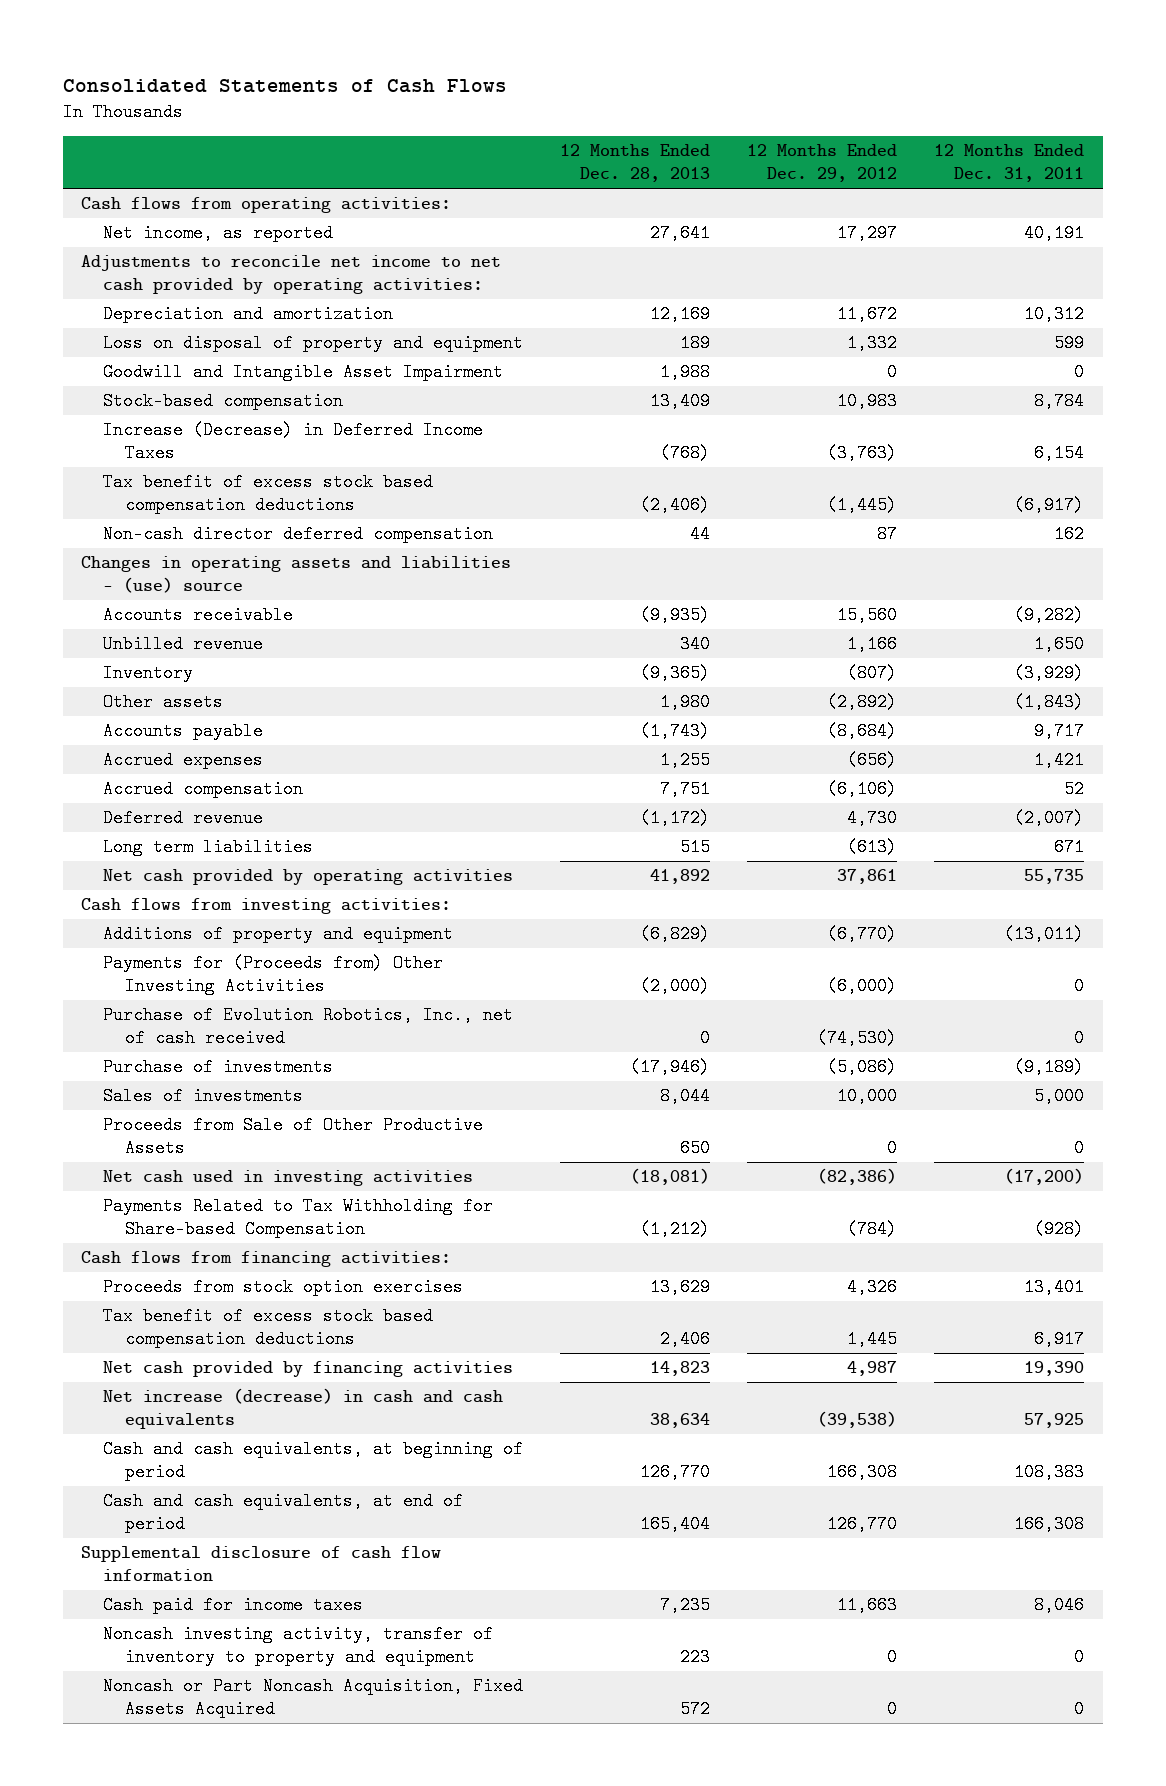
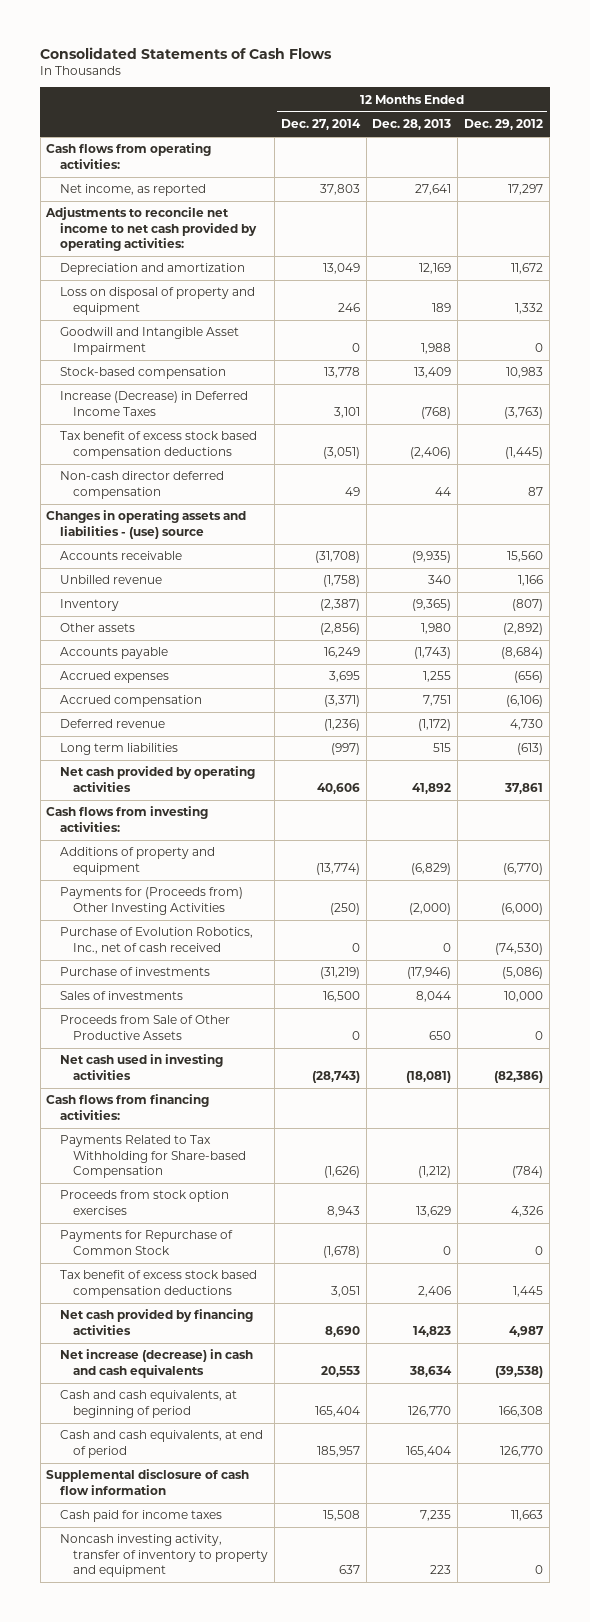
[934,144,1085,183] 12 Months Ended Dec. 31, 2011 -> none
none -> [280,119,361,131] Dec. 27, 2014
[103,1197,494,1239] Payments Related to Tax Withholding for Share-based Compensation -> [59,1135,246,1178] Payments Related to Tax Withholding for Share-based Compensation
none -> [59,1230,233,1255] Payments for Repurchase of Common Stock
[103,1677,524,1719] Noncash or Part Noncash Acquisition, Fixed Assets Acquired -> none

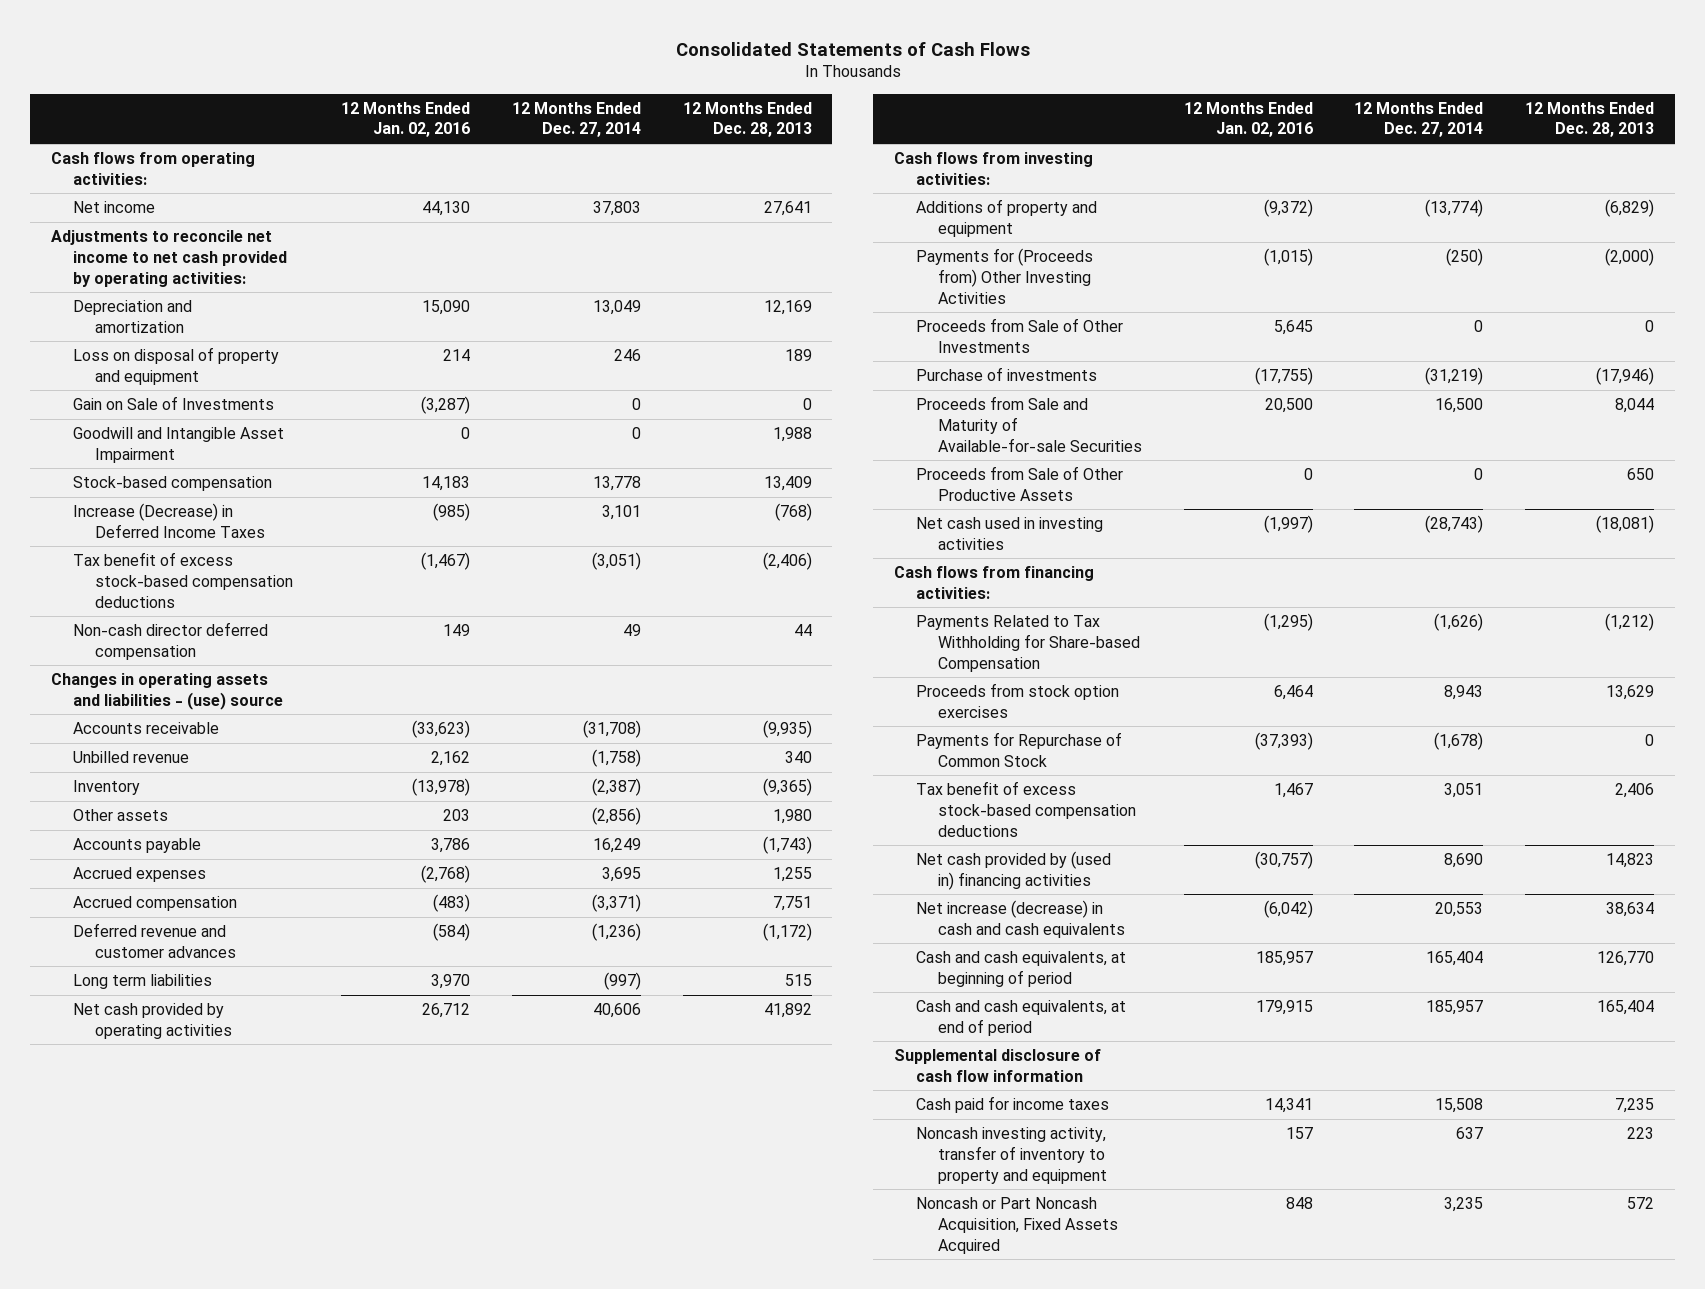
[464,119,544,131] Dec. 29, 2012 -> none
none -> [341,101,471,138] 12 Months Ended Jan. 02, 2016
[59,184,206,197] Net income, as reported -> [73,201,156,214] Net income
none -> [73,396,275,411] Gain on Sale of Investments
[59,431,257,459] Tax benefit of excess stock based compensation deductions -> [73,552,294,608] Tax benefit of excess stock-based compensation deductions
[59,719,165,729] Deferred revenue -> [73,923,237,958] Deferred revenue and customer advances
[59,927,253,954] Purchase of Evolution Robotics, Inc., net of cash received -> none
none -> [915,318,1123,353] Proceeds from Sale of Other Investments
[59,991,183,1001] Sales of investments -> [915,396,1142,452] Proceeds from Sale and Maturity of Available-for-sale Securities
[59,1270,257,1298] Tax benefit of excess stock based compensation deductions -> [915,781,1136,837] Tax benefit of excess stock-based compensation deductions
[59,1309,253,1335] Net cash provided by financing activities -> [915,851,1111,890] Net cash provided by (used in) financing activities
none -> [915,1197,1118,1254] Noncash or Part Noncash Acquisition, Fixed Assets Acquired

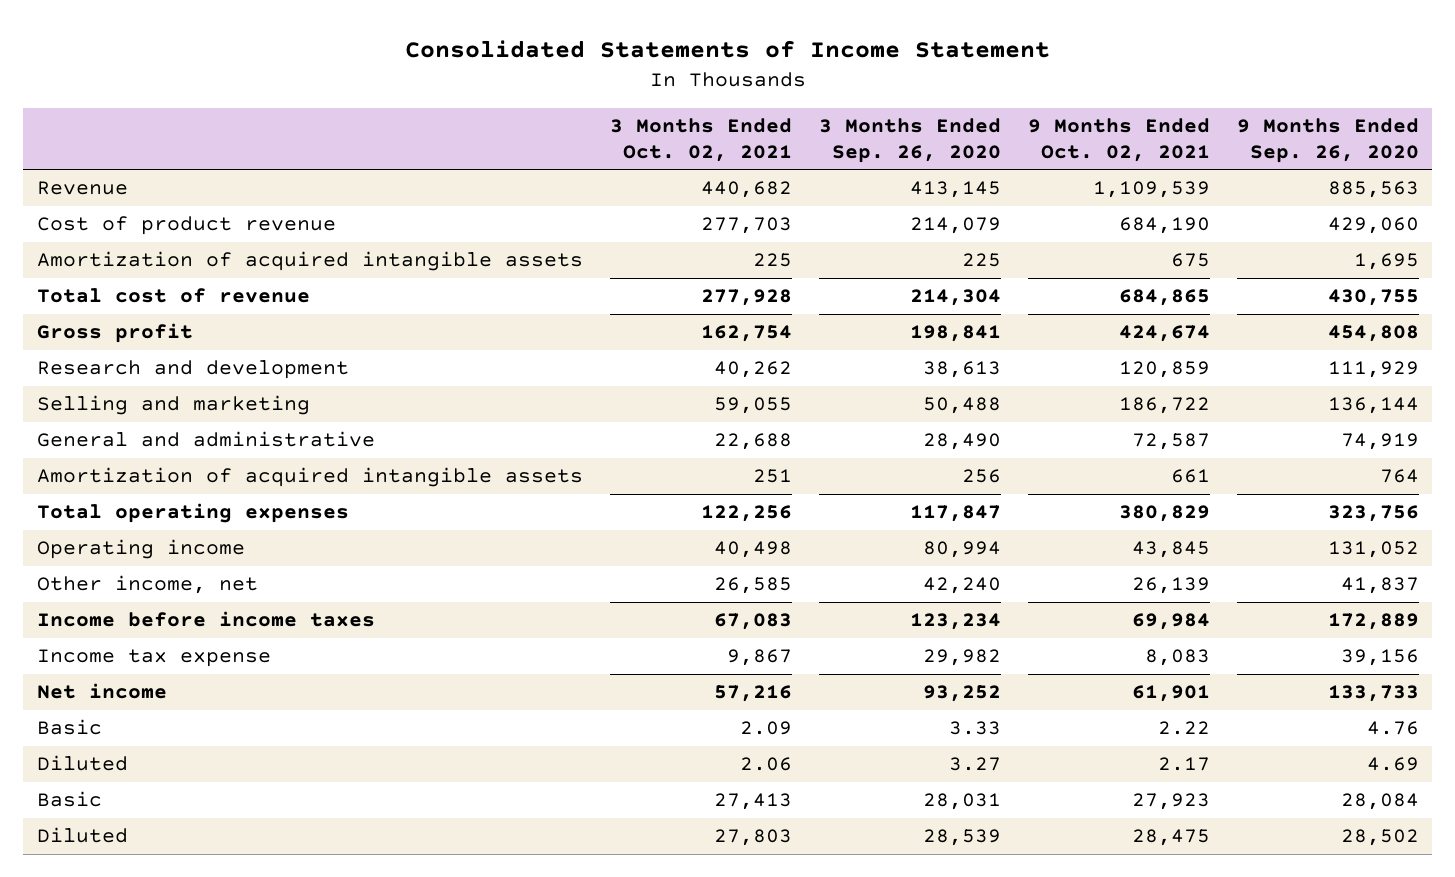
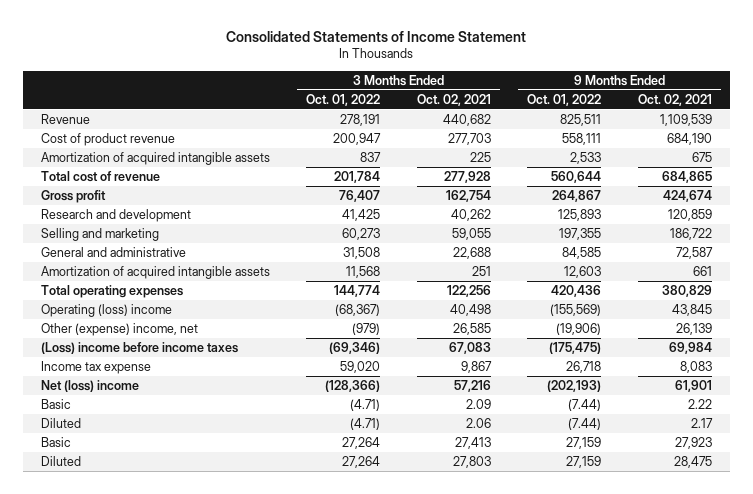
[818,118,1001,163] 3 Months Ended Sep. 26, 2020 -> none
[1236,118,1419,163] 9 Months Ended Sep. 26, 2020 -> none
none -> [306,93,381,106] Oct. 01, 2022
none -> [527,93,602,106] Oct. 01, 2022
[36,539,245,560] Operating income -> [40,304,172,318] Operating (loss) income
[36,575,258,595] Other income, net -> [40,323,198,337] Other (expense) income, net
[36,611,375,628] Income before income taxes -> [40,342,238,355] (Loss) income before income taxes
[36,683,167,700] Net income -> [40,380,139,393] Net (loss) income

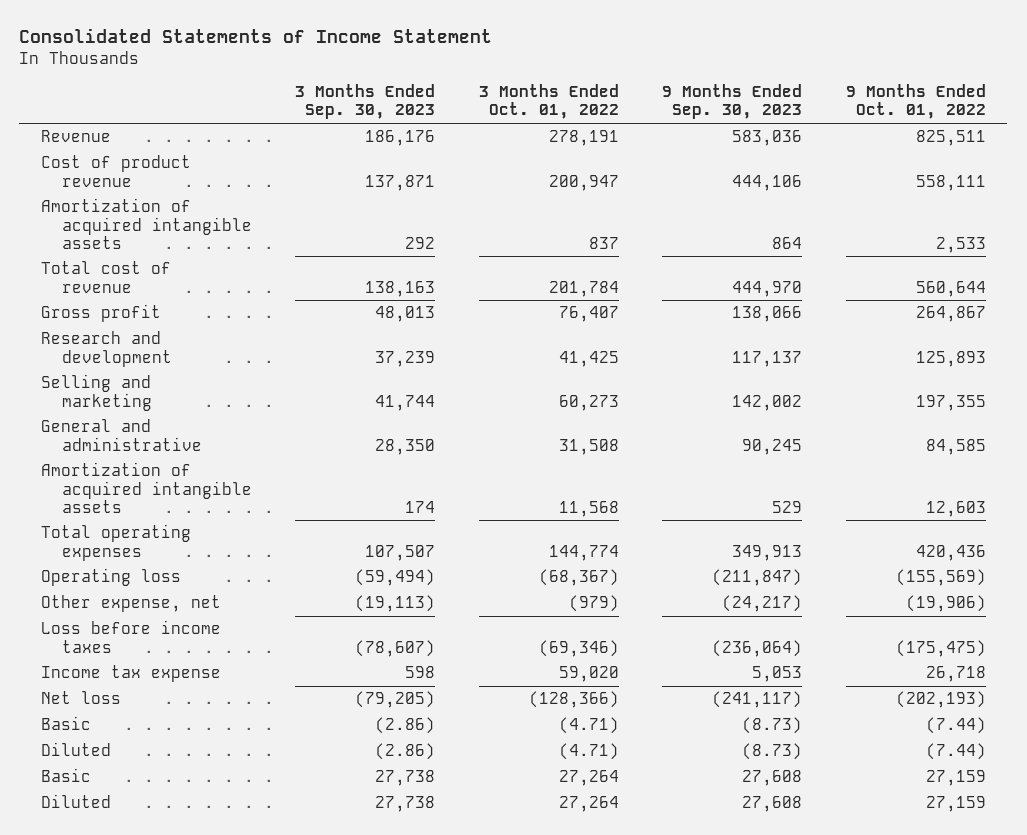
[416,93,491,106] Oct. 02, 2021 -> none
[637,93,712,106] Oct. 02, 2021 -> none
none -> [295,84,436,120] 3 Months Ended Sep. 30, 2023
none -> [662,84,803,120] 9 Months Ended Sep. 30, 2023
[40,304,172,318] Operating (loss) income -> [40,568,181,587] Operating loss
[40,323,198,337] Other (expense) income, net -> [40,595,221,613] Other expense, net
[40,342,238,355] (Loss) income before income taxes -> [40,620,221,653] Loss before income taxes
[40,380,139,393] Net (loss) income -> [40,691,121,705] Net loss

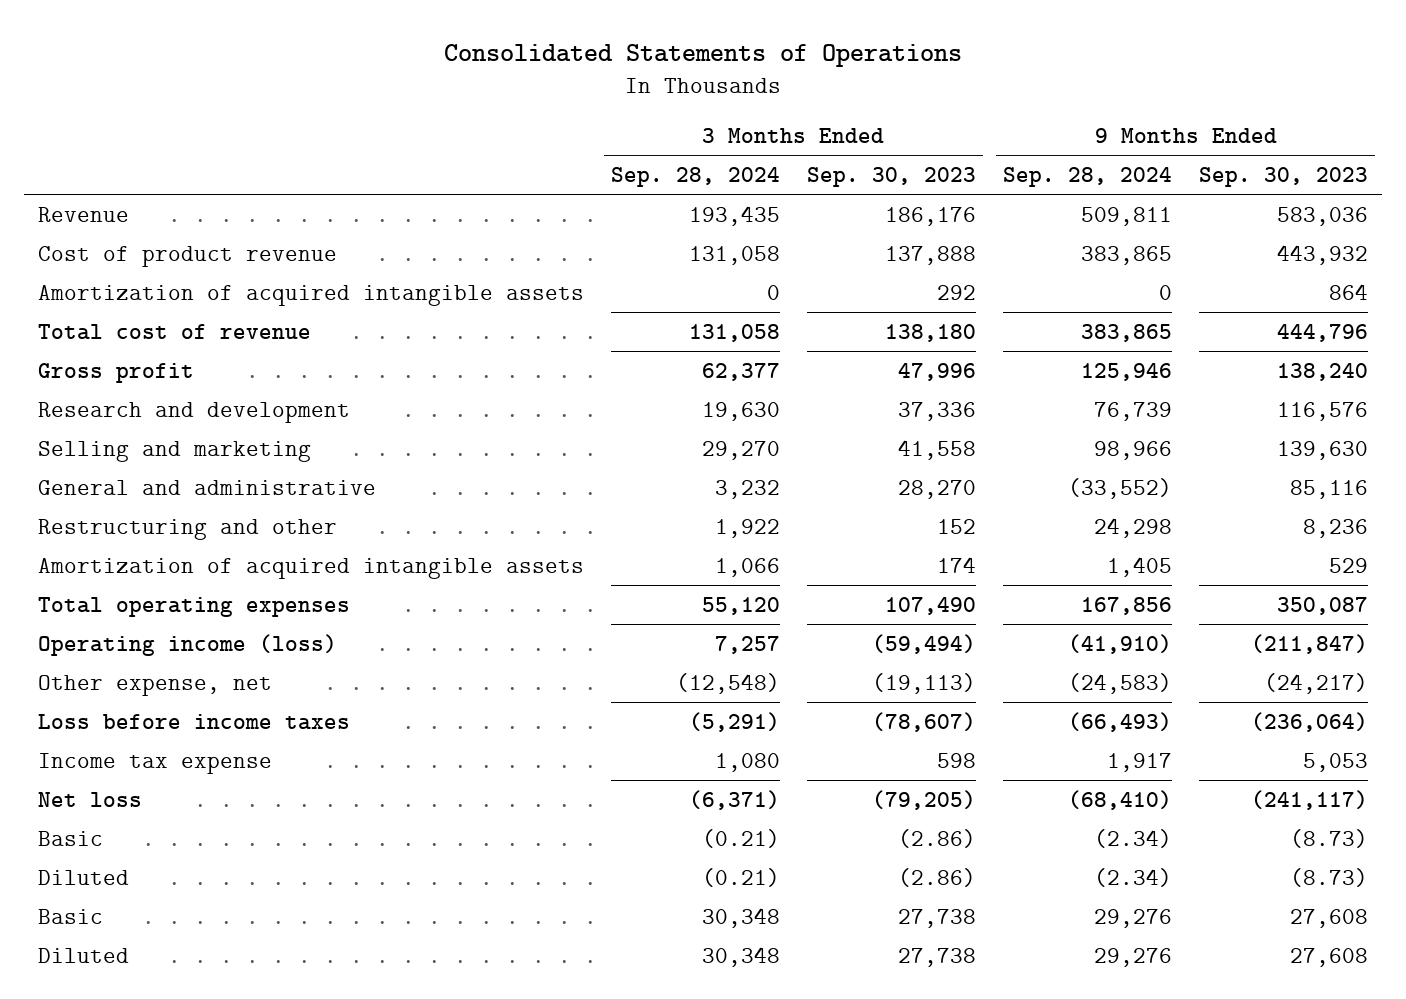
[19,27,493,43] Consolidated Statements of Income Statement -> [443,43,962,67] Consolidated Statements of Operations
[478,84,619,120] 3 Months Ended Oct. 01, 2022 -> none
[845,84,986,120] 9 Months Ended Oct. 01, 2022 -> none
none -> [610,167,780,188] Sep. 28, 2024
none -> [1002,167,1172,188] Sep. 28, 2024
[365,174,436,191] 137,871 -> [884,245,976,265] 137,888
[732,174,803,191] 444,106 -> [1277,244,1369,265] 443,932
[365,280,436,297] 138,163 -> [884,323,976,342] 138,180
[732,280,803,297] 444,970 -> [1277,323,1369,342] 444,796
[375,306,436,323] 48,013 -> [897,362,976,381] 47,996
[732,306,803,323] 138,066 -> [1277,362,1369,381] 138,240
[375,350,436,367] 37,239 -> [897,401,976,421] 37,336
[732,350,803,367] 117,137 -> [1277,401,1369,421] 116,576
[375,394,436,411] 41,744 -> [897,439,976,460] 41,558
[732,394,803,411] 142,002 -> [1277,440,1369,460] 139,630
[375,438,436,455] 28,350 -> [897,479,976,499] 28,270
[742,438,803,455] 90,245 -> [1290,479,1369,499] 85,116
none -> [37,518,337,540] Restructuring and other
[365,544,436,561] 107,507 -> [884,596,976,615] 107,490
[732,544,803,561] 349,913 -> [1277,596,1369,615] 350,087
[40,568,181,587] Operating loss -> [37,633,337,656] Operating income (loss)

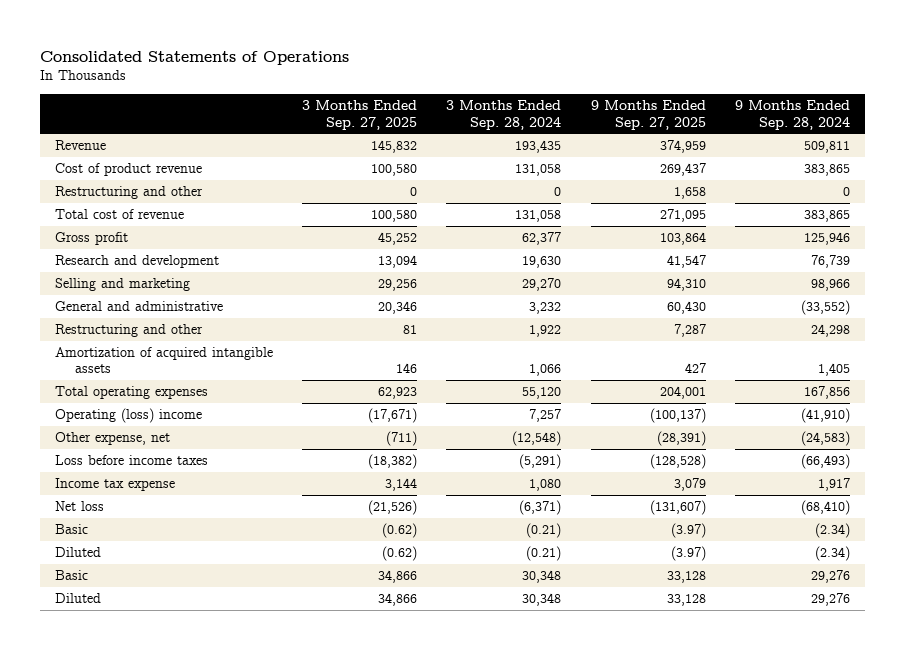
[806,167,976,188] Sep. 30, 2023 -> none
[1199,167,1369,188] Sep. 30, 2023 -> none
none -> [302,100,418,130] 3 Months Ended Sep. 27, 2025
none -> [590,100,706,130] 9 Months Ended Sep. 27, 2025
[37,284,584,306] Amortization of acquired intangible assets -> none
none -> [54,186,203,200] Restructuring and other
[37,633,337,656] Operating income (loss) -> [54,408,202,424] Operating (loss) income

